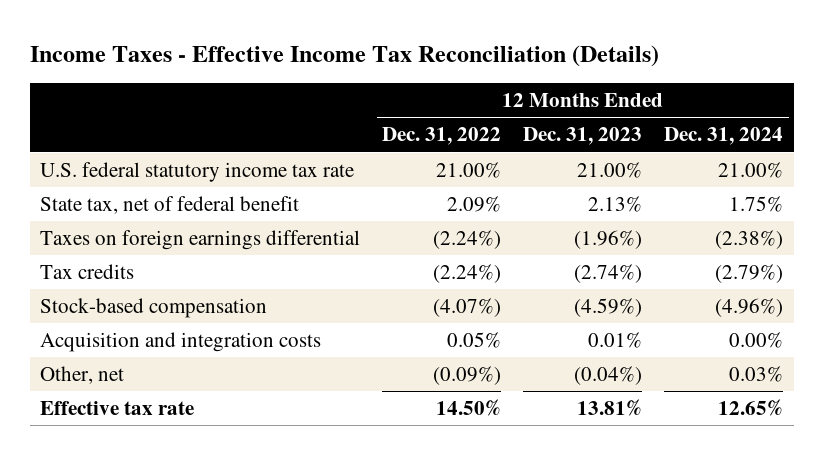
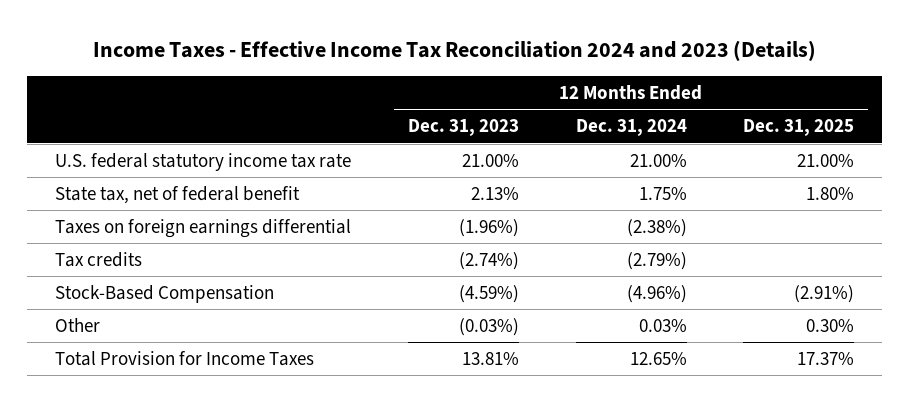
[29,45,659,68] Income Taxes - Effective Income Tax Reconciliation (Details) -> [92,39,816,61] Income Taxes - Effective Income Tax Reconciliation 2024 and 2023 (Details)
[382,127,502,146] Dec. 31, 2022 -> none
none -> [743,119,855,137] Dec. 31, 2025
[40,332,322,353] Acquisition and integration costs -> none
[40,298,268,319] Stock-based compensation -> [55,284,275,303] Stock-Based Compensation
[40,366,125,385] Other, net -> [55,317,101,332] Other
[574,366,643,386] (0.04%) -> [459,317,520,336] (0.03%)
[40,401,195,416] Effective tax rate -> [55,350,315,366] Total Provision for Income Taxes

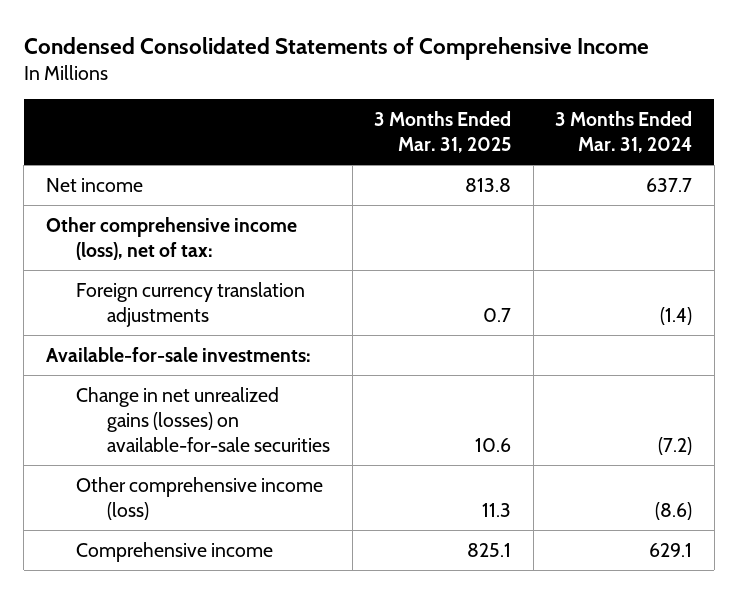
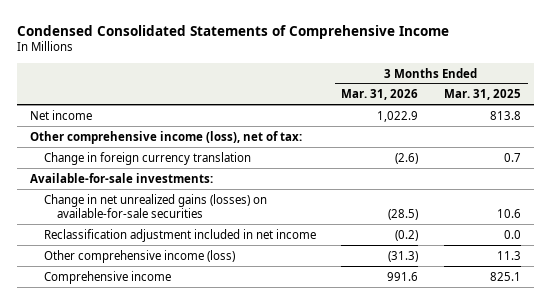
[555,111,693,154] 3 Months Ended Mar. 31, 2024 -> none
none -> [341,89,419,101] Mar. 31, 2026
[76,281,306,327] Foreign currency translation adjustments -> [43,151,251,165] Change in foreign currency translation
none -> [43,228,316,242] Reclassification adjustment included in net income

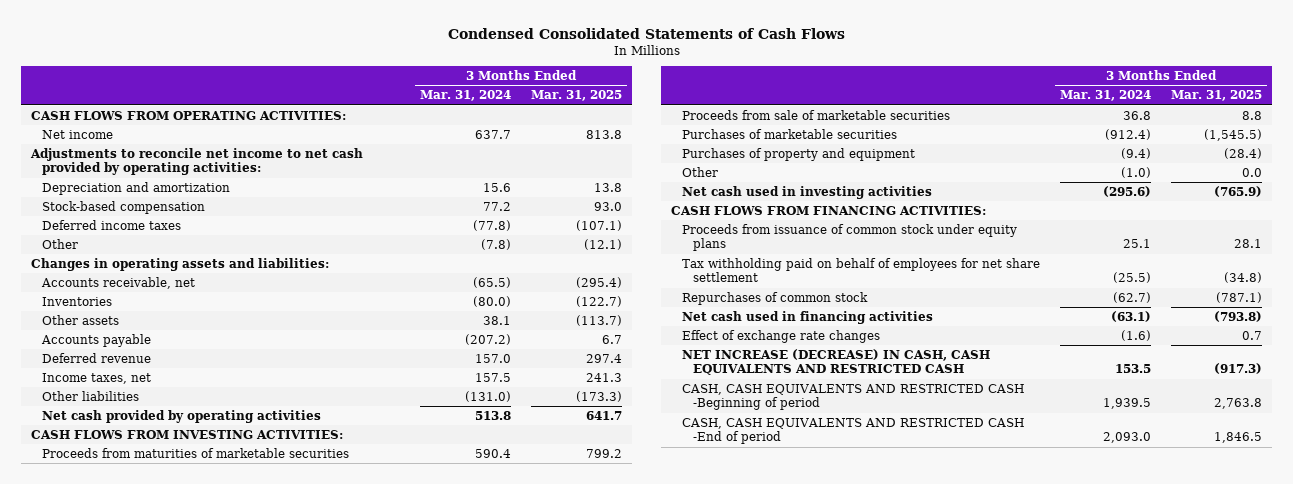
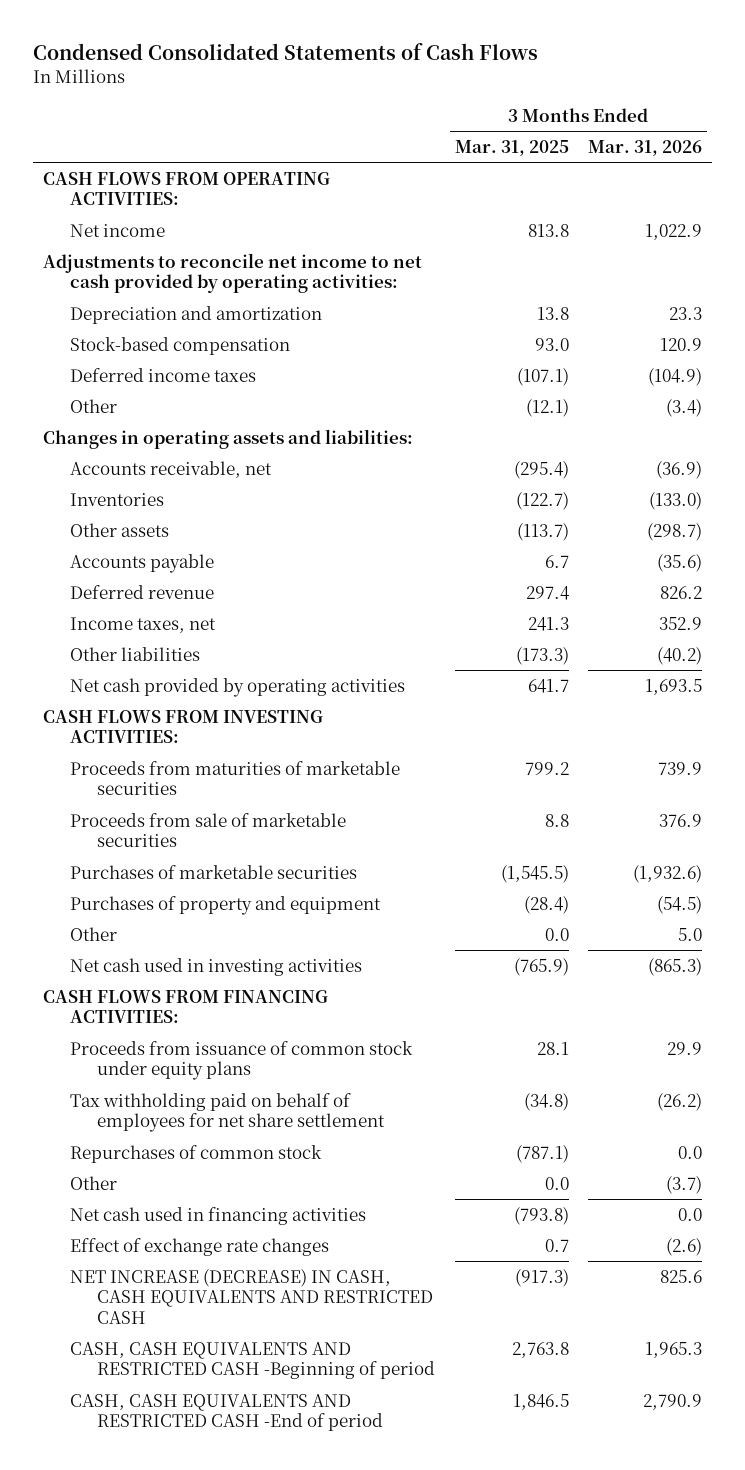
[420,90,512,102] Mar. 31, 2024 -> none
none -> [588,139,703,156] Mar. 31, 2026
none -> [70,1175,118,1190] Other

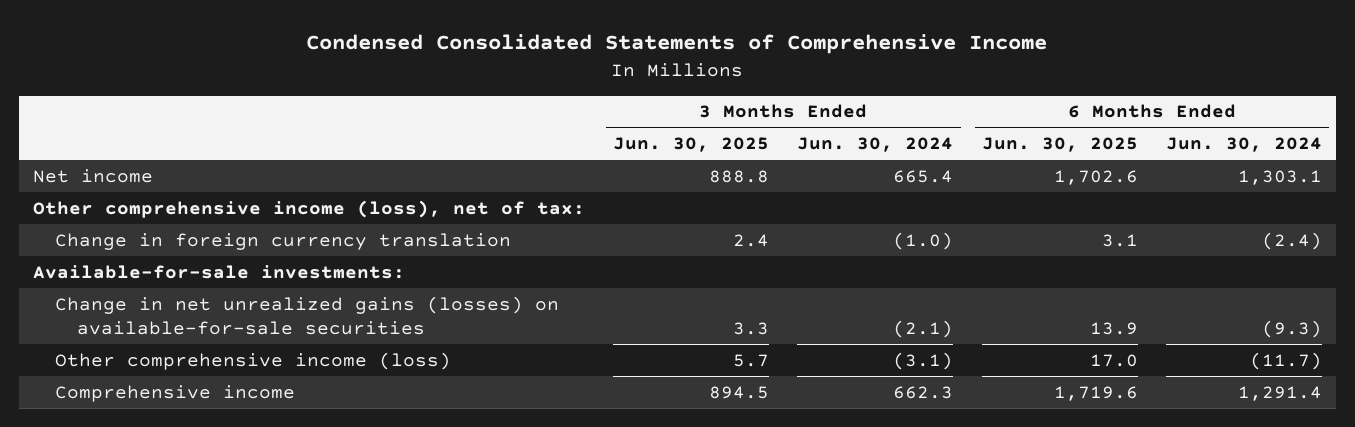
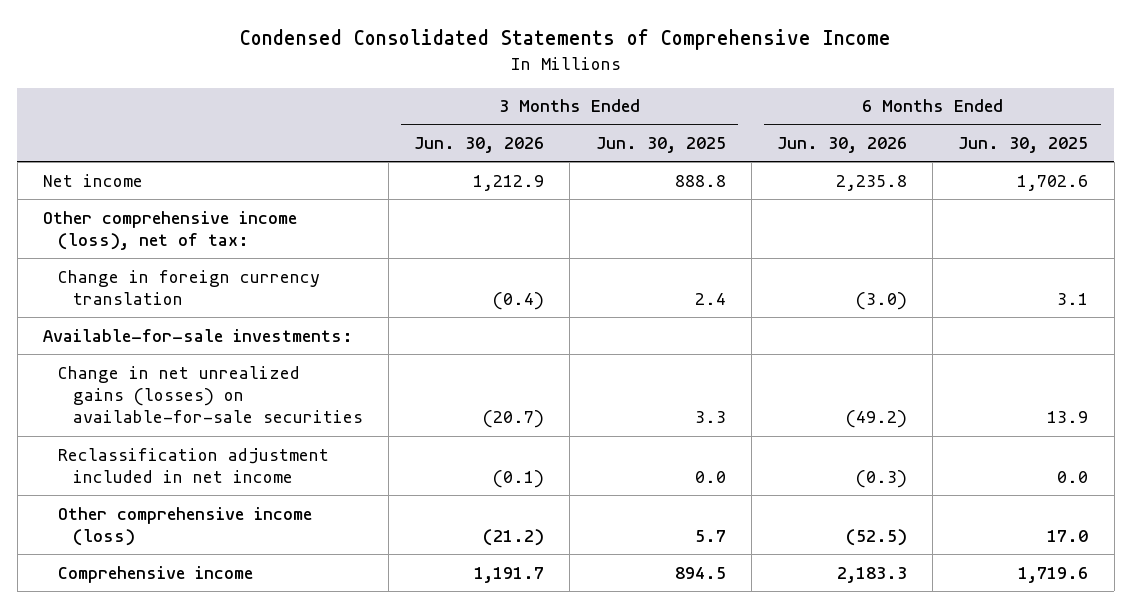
[797,137,954,153] Jun. 30, 2024 -> none
[1165,137,1322,153] Jun. 30, 2024 -> none
none -> [414,137,545,154] Jun. 30, 2026
none -> [776,137,907,154] Jun. 30, 2026
none -> [57,447,329,484] Reclassification adjustment included in net income

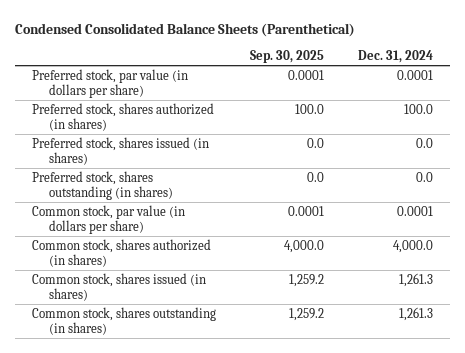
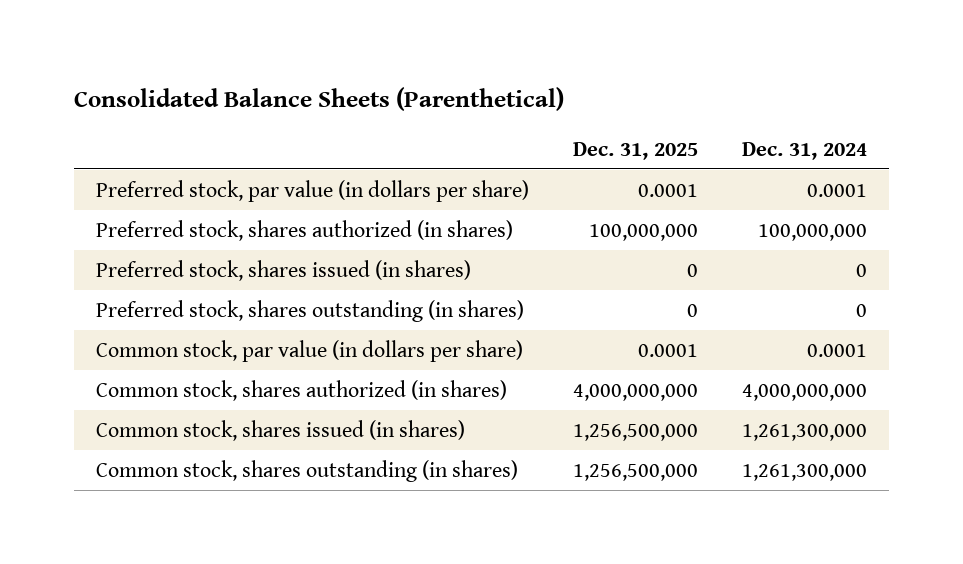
[15,23,356,38] Condensed Consolidated Balance Sheets (Parenthetical) -> [73,87,564,112] Consolidated Balance Sheets (Parenthetical)
[250,49,325,63] Sep. 30, 2025 -> none
none -> [572,141,698,160] Dec. 31, 2025
[404,103,434,114] 100.0 -> [757,223,867,241] 100,000,000
[416,137,434,148] 0.0 -> [855,263,867,277] 0
[416,171,434,182] 0.0 -> [855,303,867,317] 0
[393,239,434,253] 4,000.0 -> [741,383,867,401] 4,000,000,000
[399,272,434,287] 1,261.3 -> [741,423,867,441] 1,261,300,000
[399,306,434,321] 1,261.3 -> [741,463,867,481] 1,261,300,000

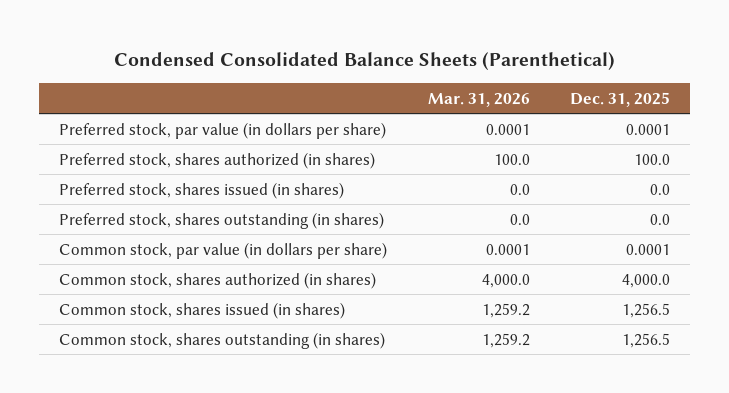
[73,87,564,112] Consolidated Balance Sheets (Parenthetical) -> [113,51,615,70] Condensed Consolidated Balance Sheets (Parenthetical)
[741,141,867,160] Dec. 31, 2024 -> none
none -> [427,92,530,107] Mar. 31, 2026
[588,223,698,241] 100,000,000 -> [633,153,670,165] 100.0
[686,263,698,277] 0 -> [649,183,670,195] 0.0
[686,303,698,317] 0 -> [649,213,670,225] 0.0
[572,383,698,401] 4,000,000,000 -> [621,273,670,288] 4,000.0
[572,423,698,441] 1,256,500,000 -> [621,302,670,318] 1,256.5
[572,463,698,481] 1,256,500,000 -> [621,332,670,348] 1,256.5

